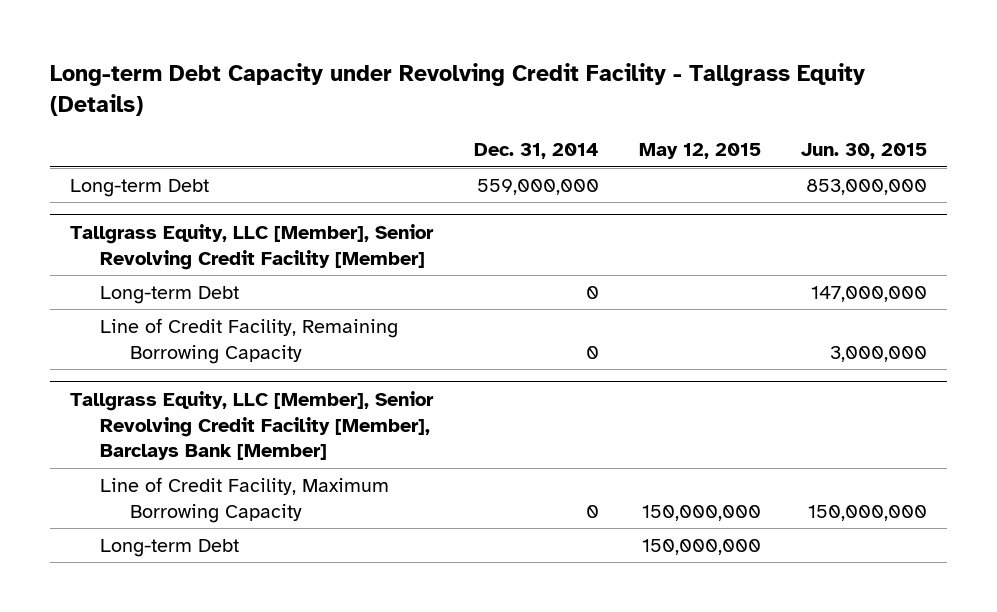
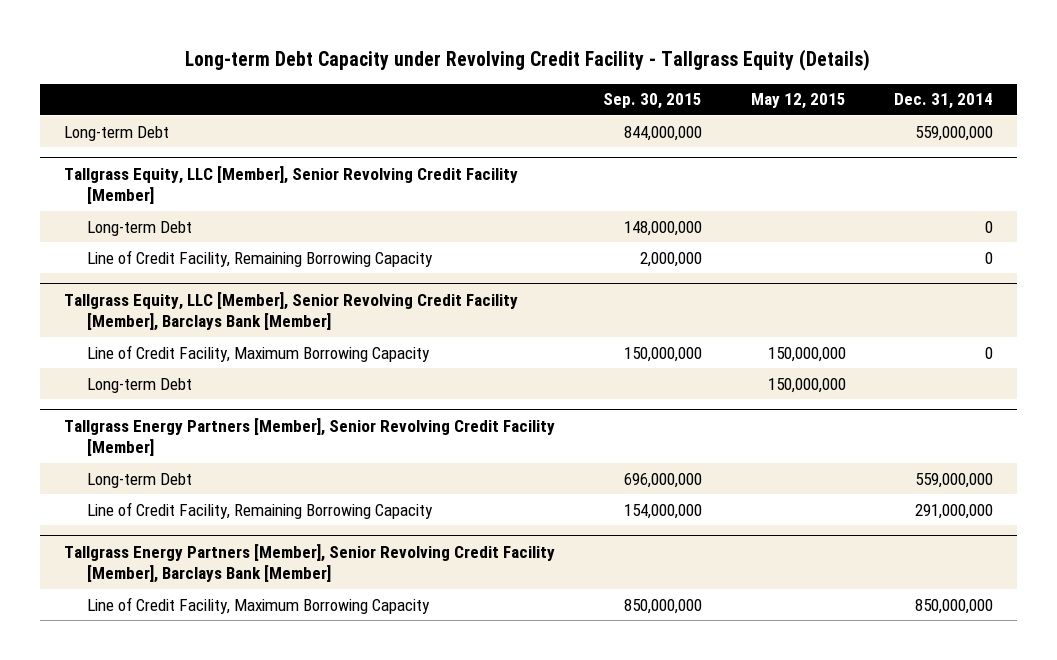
[800,143,927,160] Jun. 30, 2015 -> none
none -> [603,93,703,110] Sep. 30, 2015
none -> [64,417,556,457] Tallgrass Energy Partners [Member], Senior Revolving Credit Facility [Member]
none -> [86,472,192,488] Long-term Debt
none -> [86,501,433,519] Line of Credit Facility, Remaining Borrowing Capacity
none -> [64,543,556,584] Tallgrass Energy Partners [Member], Senior Revolving Credit Facility [Member], Barclays Bank [Member]
none -> [86,596,430,614] Line of Credit Facility, Maximum Borrowing Capacity

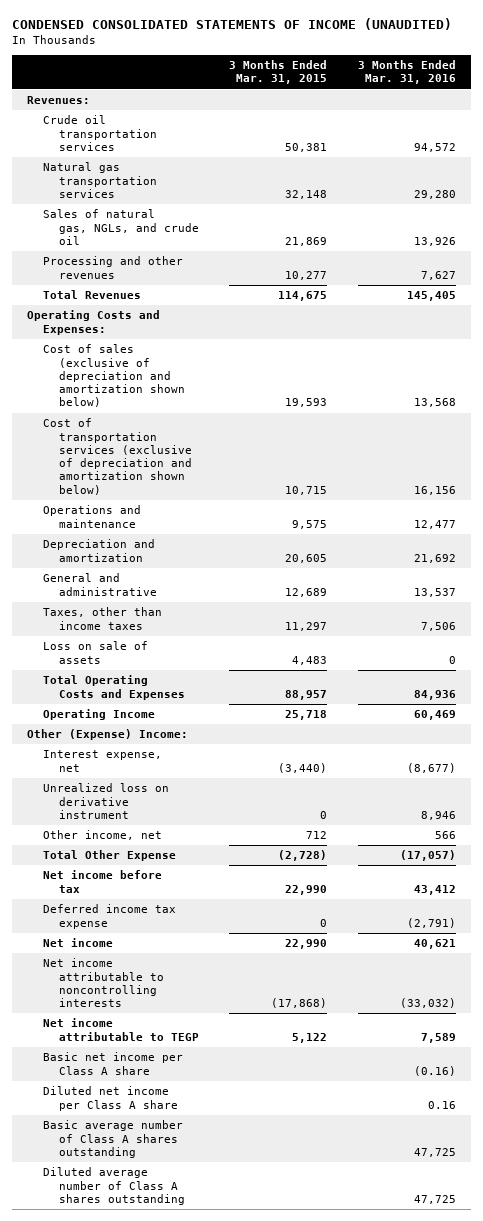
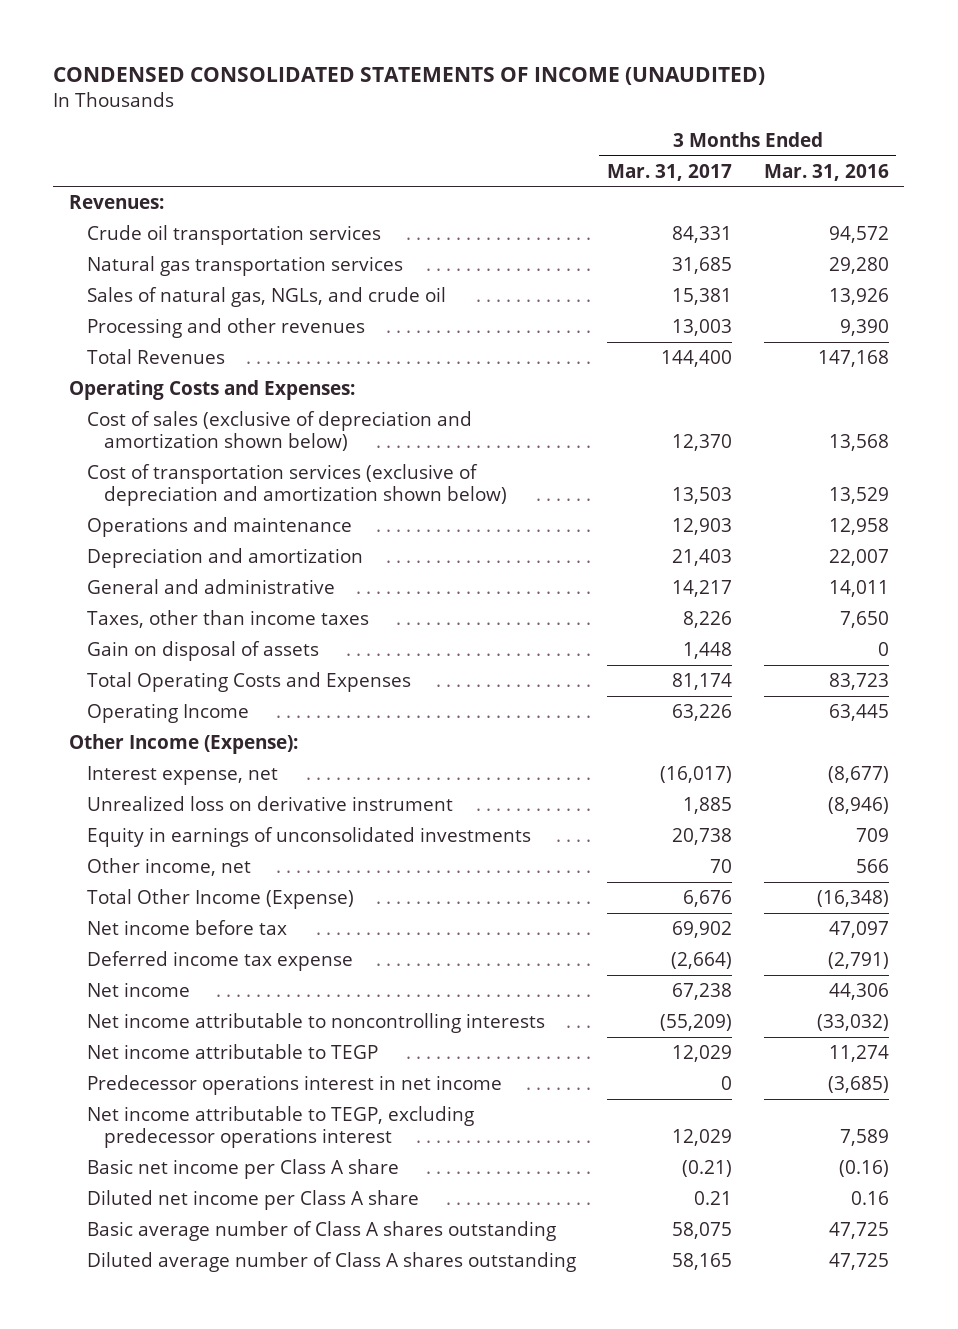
[229,60,328,85] 3 Months Ended Mar. 31, 2015 -> none
none -> [607,163,733,181] Mar. 31, 2017
[420,270,456,280] 7,627 -> [839,318,889,336] 9,390
[406,291,456,302] 145,405 -> [817,349,889,367] 147,168
[413,485,456,495] 16,156 -> [828,486,889,504] 13,529
[413,519,456,529] 12,477 -> [828,517,889,535] 12,958
[413,553,456,563] 21,692 -> [828,548,889,566] 22,007
[413,587,456,597] 13,537 -> [828,579,889,597] 14,011
[420,621,456,631] 7,506 -> [839,610,889,628] 7,650
[43,641,149,664] Loss on sale of assets -> [86,640,319,661] Gain on disposal of assets
[413,689,456,700] 84,936 -> [828,672,889,690] 83,723
[413,710,456,721] 60,469 -> [828,703,889,721] 63,445
[27,729,189,741] Other (Expense) Income: -> [68,733,298,754] Other Income (Expense):
[420,810,456,820] 8,946 -> [827,796,889,814] (8,946)
none -> [86,826,531,847] Equity in earnings of unconsolidated investments
[43,850,177,862] Total Other Expense -> [86,888,354,909] Total Other Income (Expense)
[399,850,456,862] (17,057) -> [816,889,889,907] (16,348)
[413,884,456,895] 43,412 -> [828,920,889,938] 47,097
[413,939,456,950] 40,621 -> [828,982,889,1000] 44,306
[420,1032,456,1043] 7,589 -> [828,1044,889,1062] 11,274
none -> [86,1074,502,1095] Predecessor operations interest in net income
none -> [86,1105,474,1148] Net income attributable to TEGP, excluding predecessor operations interest

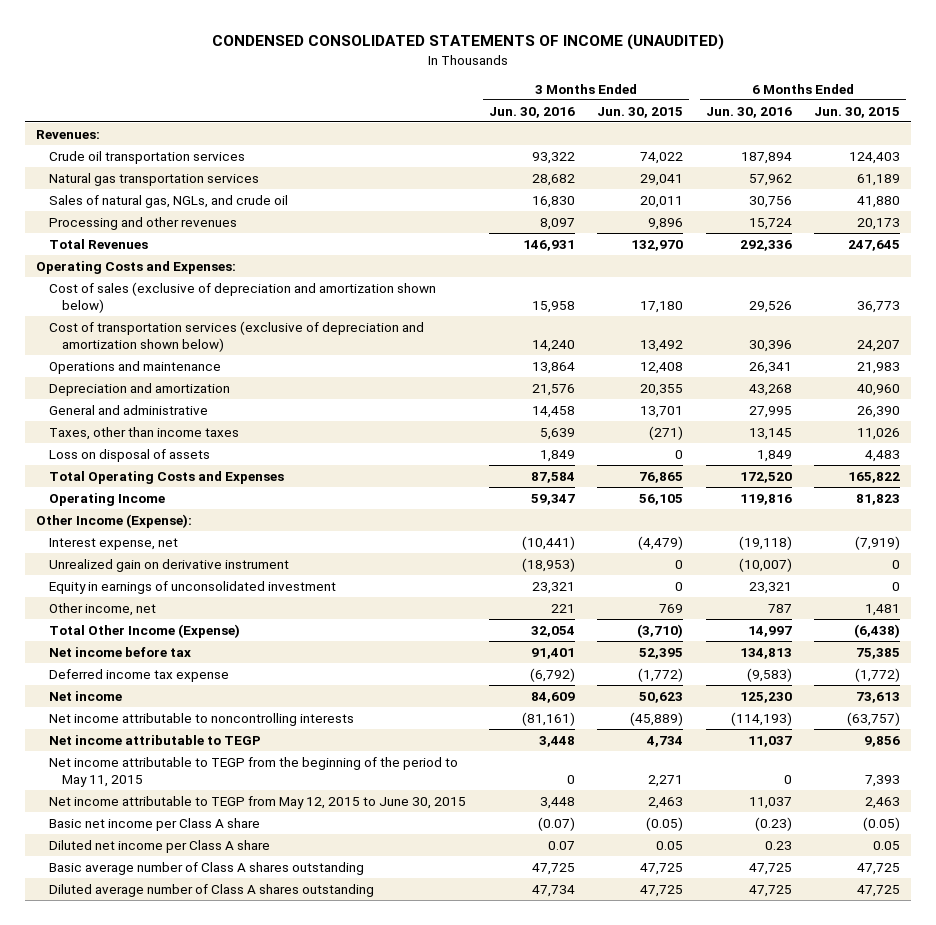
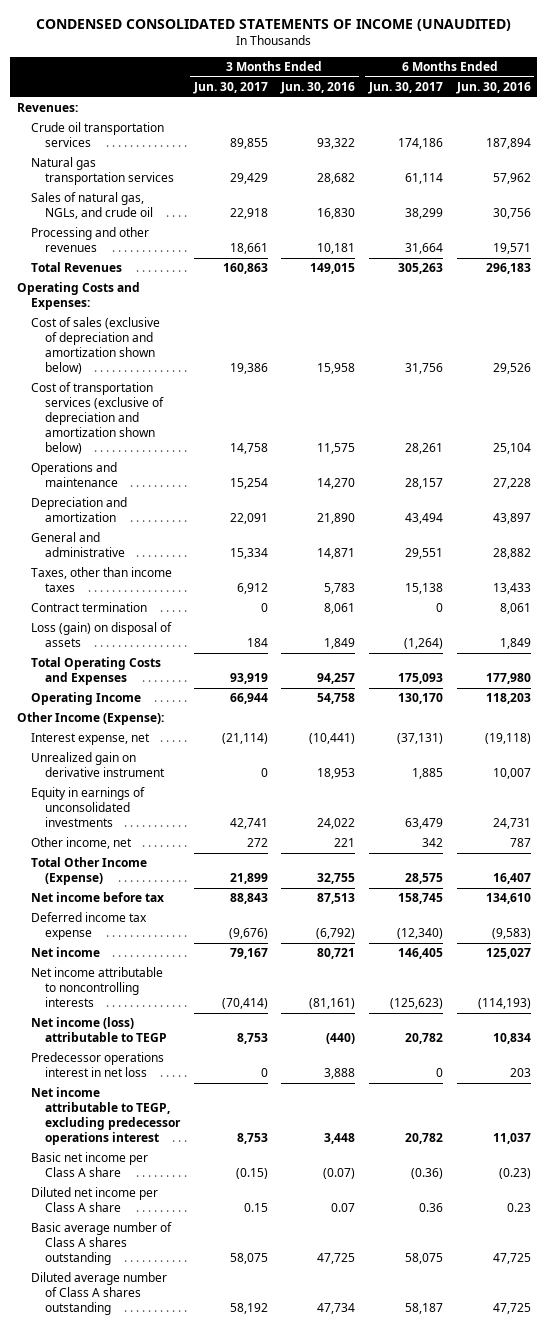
[597,106,684,118] Jun. 30, 2015 -> none
[813,106,900,118] Jun. 30, 2015 -> none
none -> [192,81,268,94] Jun. 30, 2017
none -> [367,81,443,94] Jun. 30, 2017
[539,217,575,230] 8,097 -> [317,243,356,255] 10,181
[748,217,792,230] 15,724 -> [492,243,531,255] 19,571
[522,239,575,251] 146,931 -> [310,263,356,275] 149,015
[739,239,792,251] 292,336 -> [485,263,531,275] 296,183
[531,339,575,352] 14,240 -> [317,442,356,454] 11,575
[748,339,792,352] 30,396 -> [492,442,531,454] 25,104
[531,361,575,374] 13,864 -> [317,478,356,490] 14,270
[748,361,792,374] 26,341 -> [492,478,531,490] 27,228
[531,383,575,396] 21,576 -> [317,513,356,525] 21,890
[748,383,792,396] 43,268 -> [492,513,531,525] 43,897
[531,405,575,418] 14,458 -> [317,548,356,560] 14,871
[748,405,792,418] 27,995 -> [492,548,531,560] 28,882
[539,427,575,440] 5,639 -> [324,583,356,595] 5,783
[748,427,792,440] 13,145 -> [492,583,531,595] 13,433
none -> [30,602,147,613] Contract termination
[49,448,211,462] Loss on disposal of assets -> [30,622,172,648] Loss (gain) on disposal of assets
[530,471,575,483] 87,584 -> [317,673,356,685] 94,257
[739,471,792,483] 172,520 -> [485,673,531,685] 177,980
[530,493,575,505] 59,347 -> [317,693,356,705] 54,758
[739,493,792,505] 119,816 -> [485,693,531,705] 118,203
[521,557,575,572] (18,953) -> [317,768,356,780] 18,953
[738,557,792,572] (10,007) -> [492,768,531,780] 10,007
[49,580,337,594] Equity in earnings of unconsolidated investment -> [30,787,145,828] Equity in earnings of unconsolidated investments
[531,581,575,594] 23,321 -> [317,818,356,830] 24,022
[748,581,792,594] 23,321 -> [492,818,531,830] 24,731
[530,625,575,637] 32,054 -> [317,873,356,885] 32,755
[747,625,792,637] 14,997 -> [492,873,531,885] 16,407
[530,647,575,659] 91,401 -> [317,893,356,905] 87,513
[739,647,792,659] 134,813 -> [485,893,531,905] 134,610
[530,691,575,703] 84,609 -> [317,948,356,960] 80,721
[739,691,792,703] 125,230 -> [485,948,531,960] 125,027
[49,756,459,787] Net income attributable to TEGP from the beginning of the period to May 11, 2015 -> none
[49,734,262,745] Net income attributable to TEGP -> [30,1017,167,1043] Net income (loss) attributable to TEGP
[538,735,575,747] 3,448 -> [326,1033,356,1045] (440)
[747,735,792,747] 11,037 -> [492,1033,531,1045] 10,834
none -> [30,1052,164,1078] Predecessor operations interest in net loss
[49,795,467,809] Net income attributable to TEGP from May 12, 2015 to June 30, 2015 -> [30,1087,181,1145] Net income attributable to TEGP, excluding predecessor operations interest

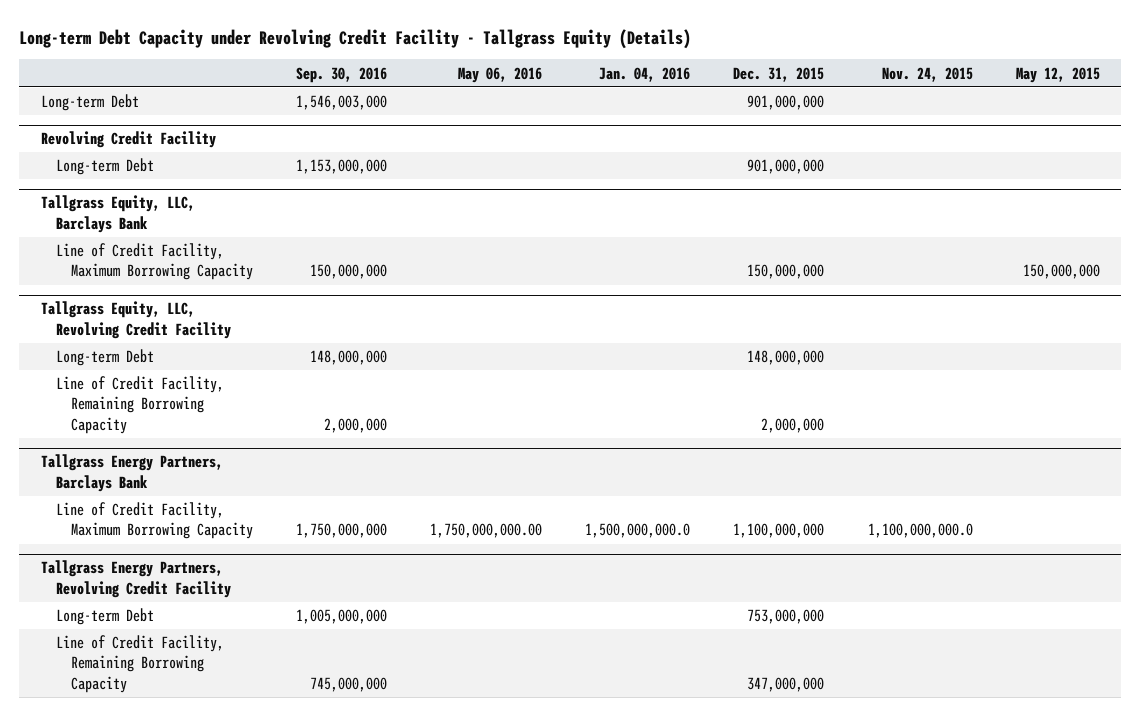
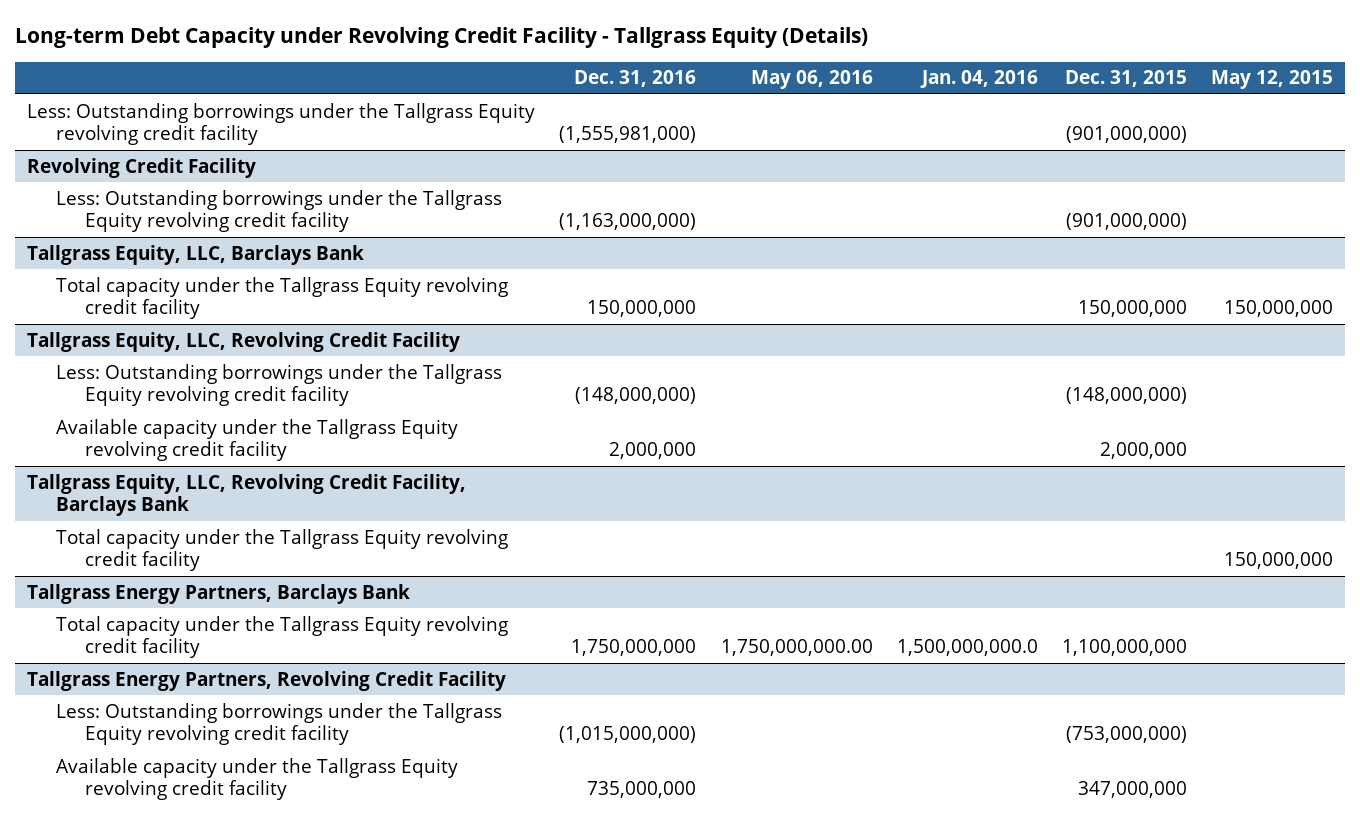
[295,66,387,83] Sep. 30, 2016 -> none
[881,66,973,82] Nov. 24, 2015 -> none
none -> [574,70,697,88] Dec. 31, 2016
[40,94,139,112] Long-term Debt -> none
none -> [27,102,536,145] Less: Outstanding borrowings under the Tallgrass Equity revolving credit facility
[55,158,154,176] Long-term Debt -> none
none -> [56,189,503,232] Less: Outstanding borrowings under the Tallgrass Equity revolving credit facility
[55,243,253,281] Line of Credit Facility, Maximum Borrowing Capacity -> [56,276,509,319] Total capacity under the Tallgrass Equity revolving credit facility
[55,349,154,367] Long-term Debt -> none
none -> [56,363,503,406] Less: Outstanding borrowings under the Tallgrass Equity revolving credit facility
[55,376,224,434] Line of Credit Facility, Remaining Borrowing Capacity -> [56,418,459,461] Available capacity under the Tallgrass Equity revolving credit facility
none -> [27,473,467,516] Tallgrass Equity, LLC, Revolving Credit Facility, Barclays Bank
none -> [56,528,509,571] Total capacity under the Tallgrass Equity revolving credit facility
[55,502,253,540] Line of Credit Facility, Maximum Borrowing Capacity -> [56,615,509,658] Total capacity under the Tallgrass Equity revolving credit facility
[55,608,154,626] Long-term Debt -> none
none -> [56,702,503,745] Less: Outstanding borrowings under the Tallgrass Equity revolving credit facility
[55,635,224,693] Line of Credit Facility, Remaining Borrowing Capacity -> [56,757,459,800] Available capacity under the Tallgrass Equity revolving credit facility

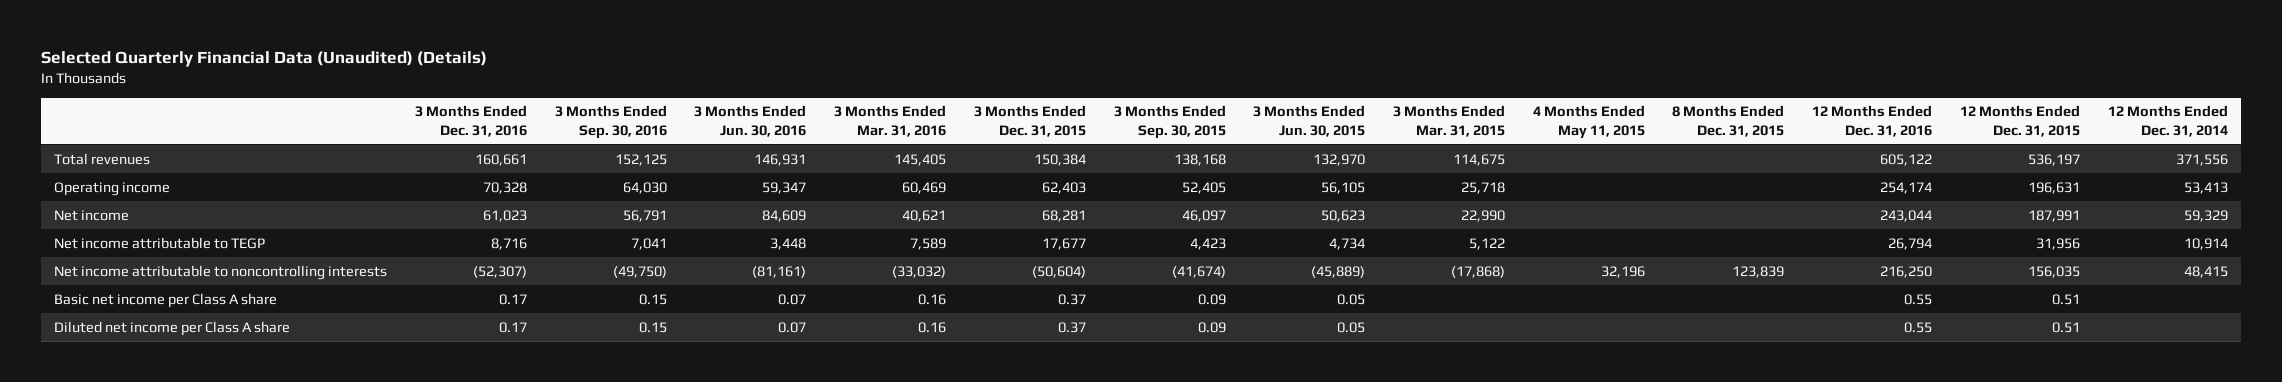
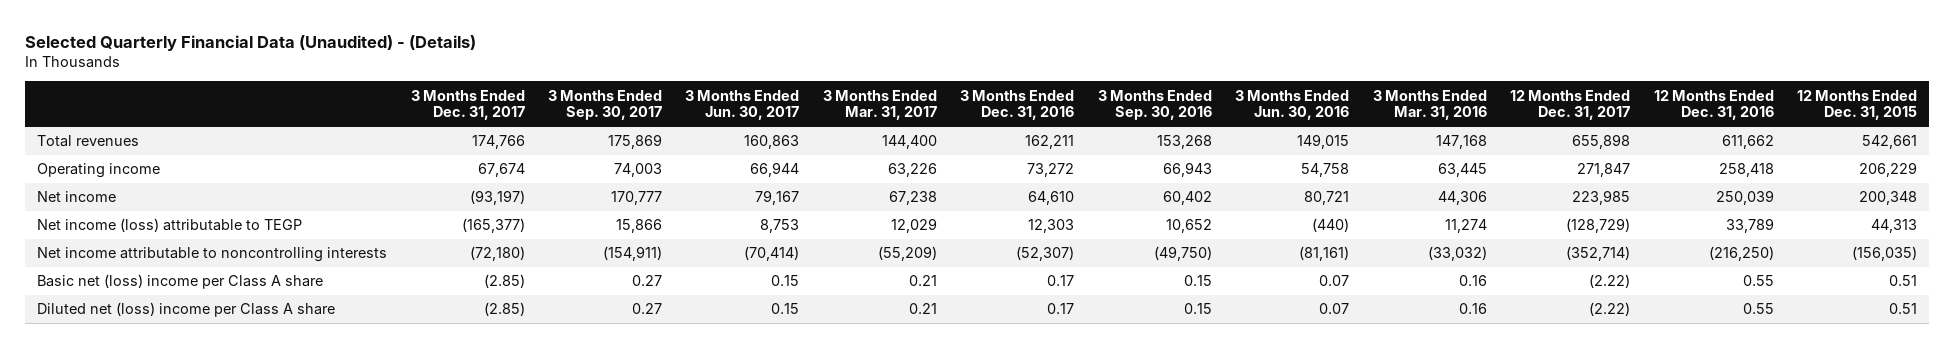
[40,51,487,68] Selected Quarterly Financial Data (Unaudited) (Details) -> [25,34,477,51] Selected Quarterly Financial Data (Unaudited) - (Details)
[973,105,1086,137] 3 Months Ended Dec. 31, 2015 -> none
[1113,105,1226,139] 3 Months Ended Sep. 30, 2015 -> none
[1253,105,1366,137] 3 Months Ended Jun. 30, 2015 -> none
[1393,105,1506,137] 3 Months Ended Mar. 31, 2015 -> none
[1532,105,1645,139] 4 Months Ended May 11, 2015 -> none
[1672,105,1785,137] 8 Months Ended Dec. 31, 2015 -> none
[2107,105,2228,137] 12 Months Ended Dec. 31, 2014 -> none
none -> [410,89,525,121] 3 Months Ended Dec. 31, 2017
none -> [547,89,662,121] 3 Months Ended Sep. 30, 2017
none -> [685,89,800,121] 3 Months Ended Jun. 30, 2017
none -> [822,89,937,121] 3 Months Ended Mar. 31, 2017
none -> [1510,89,1631,121] 12 Months Ended Dec. 31, 2017
[475,153,528,166] 160,661 -> [1025,135,1075,150] 162,211
[614,153,667,166] 152,125 -> [1156,135,1212,150] 153,268
[754,153,807,166] 146,931 -> [1297,134,1350,150] 149,015
[894,153,947,166] 145,405 -> [1435,135,1487,150] 147,168
[1880,153,1933,166] 605,122 -> [1721,135,1774,150] 611,662
[2027,153,2080,166] 536,197 -> [1862,135,1918,150] 542,661
[483,181,528,194] 70,328 -> [1027,163,1075,178] 73,272
[622,181,667,194] 64,030 -> [1162,162,1212,178] 66,943
[762,181,807,194] 59,347 -> [1301,163,1350,178] 54,758
[902,181,947,194] 60,469 -> [1437,163,1487,178] 63,445
[1880,181,1933,194] 254,174 -> [1718,163,1774,178] 258,418
[2027,181,2080,194] 196,631 -> [1859,162,1918,178] 206,229
[483,209,528,222] 61,023 -> [1028,191,1075,206] 64,610
[622,209,667,222] 56,791 -> [1162,191,1212,206] 60,402
[762,209,807,222] 84,609 -> [1304,191,1350,206] 80,721
[902,209,947,222] 40,621 -> [1437,191,1487,206] 44,306
[1880,209,1933,222] 243,044 -> [1715,190,1774,206] 250,039
[2027,209,2080,222] 187,991 -> [1859,191,1918,206] 200,348
[54,236,266,249] Net income attributable to TEGP -> [37,218,303,233] Net income (loss) attributable to TEGP
[491,237,528,250] 8,716 -> [1028,219,1075,234] 12,303
[630,237,667,250] 7,041 -> [1165,219,1212,234] 10,652
[770,237,807,250] 3,448 -> [1312,218,1350,233] (440)
[910,237,947,250] 7,589 -> [1444,219,1487,234] 11,274
[1888,237,1933,250] 26,794 -> [1725,218,1774,234] 33,789
[2035,237,2080,250] 31,956 -> [1871,219,1918,234] 44,313
[1880,265,1933,278] 216,250 -> [1708,246,1774,262] (216,250)
[2027,265,2080,278] 156,035 -> [1852,246,1918,262] (156,035)
[54,292,278,308] Basic net income per Class A share -> [37,274,324,290] Basic net (loss) income per Class A share
[54,320,291,336] Diluted net income per Class A share -> [37,302,336,318] Diluted net (loss) income per Class A share

